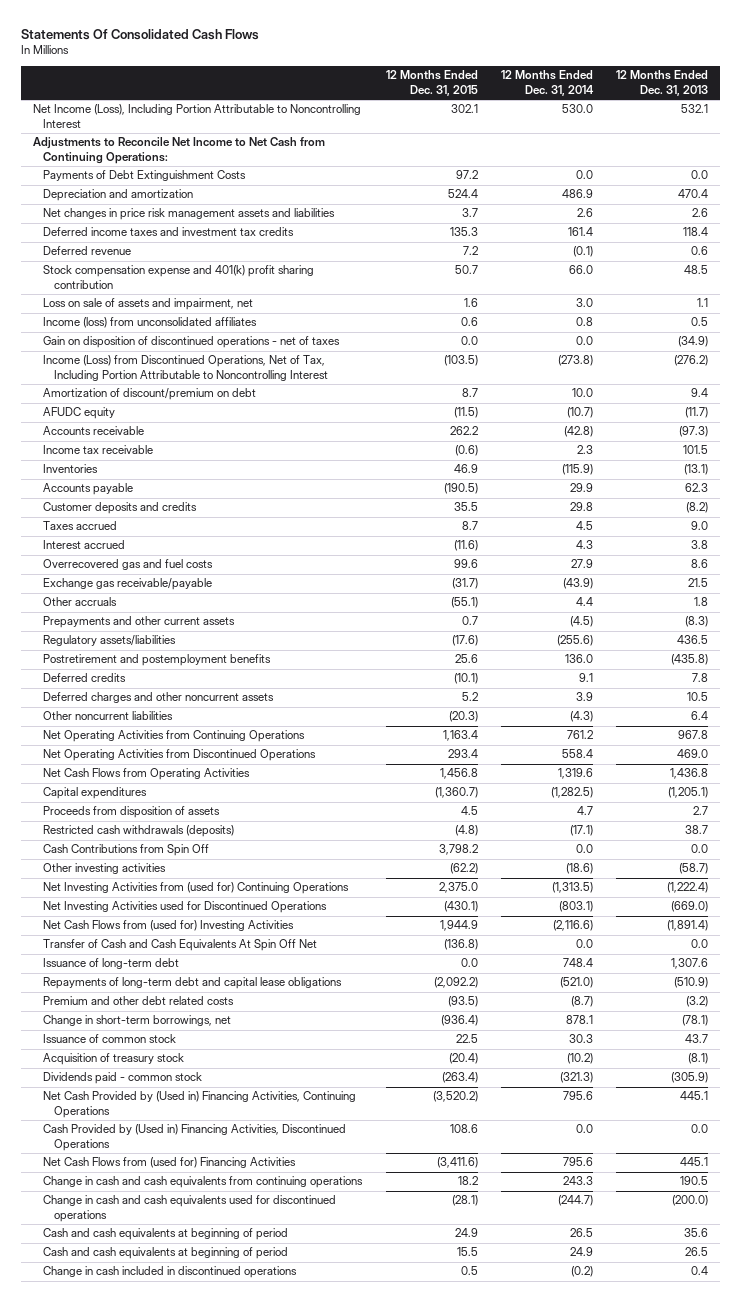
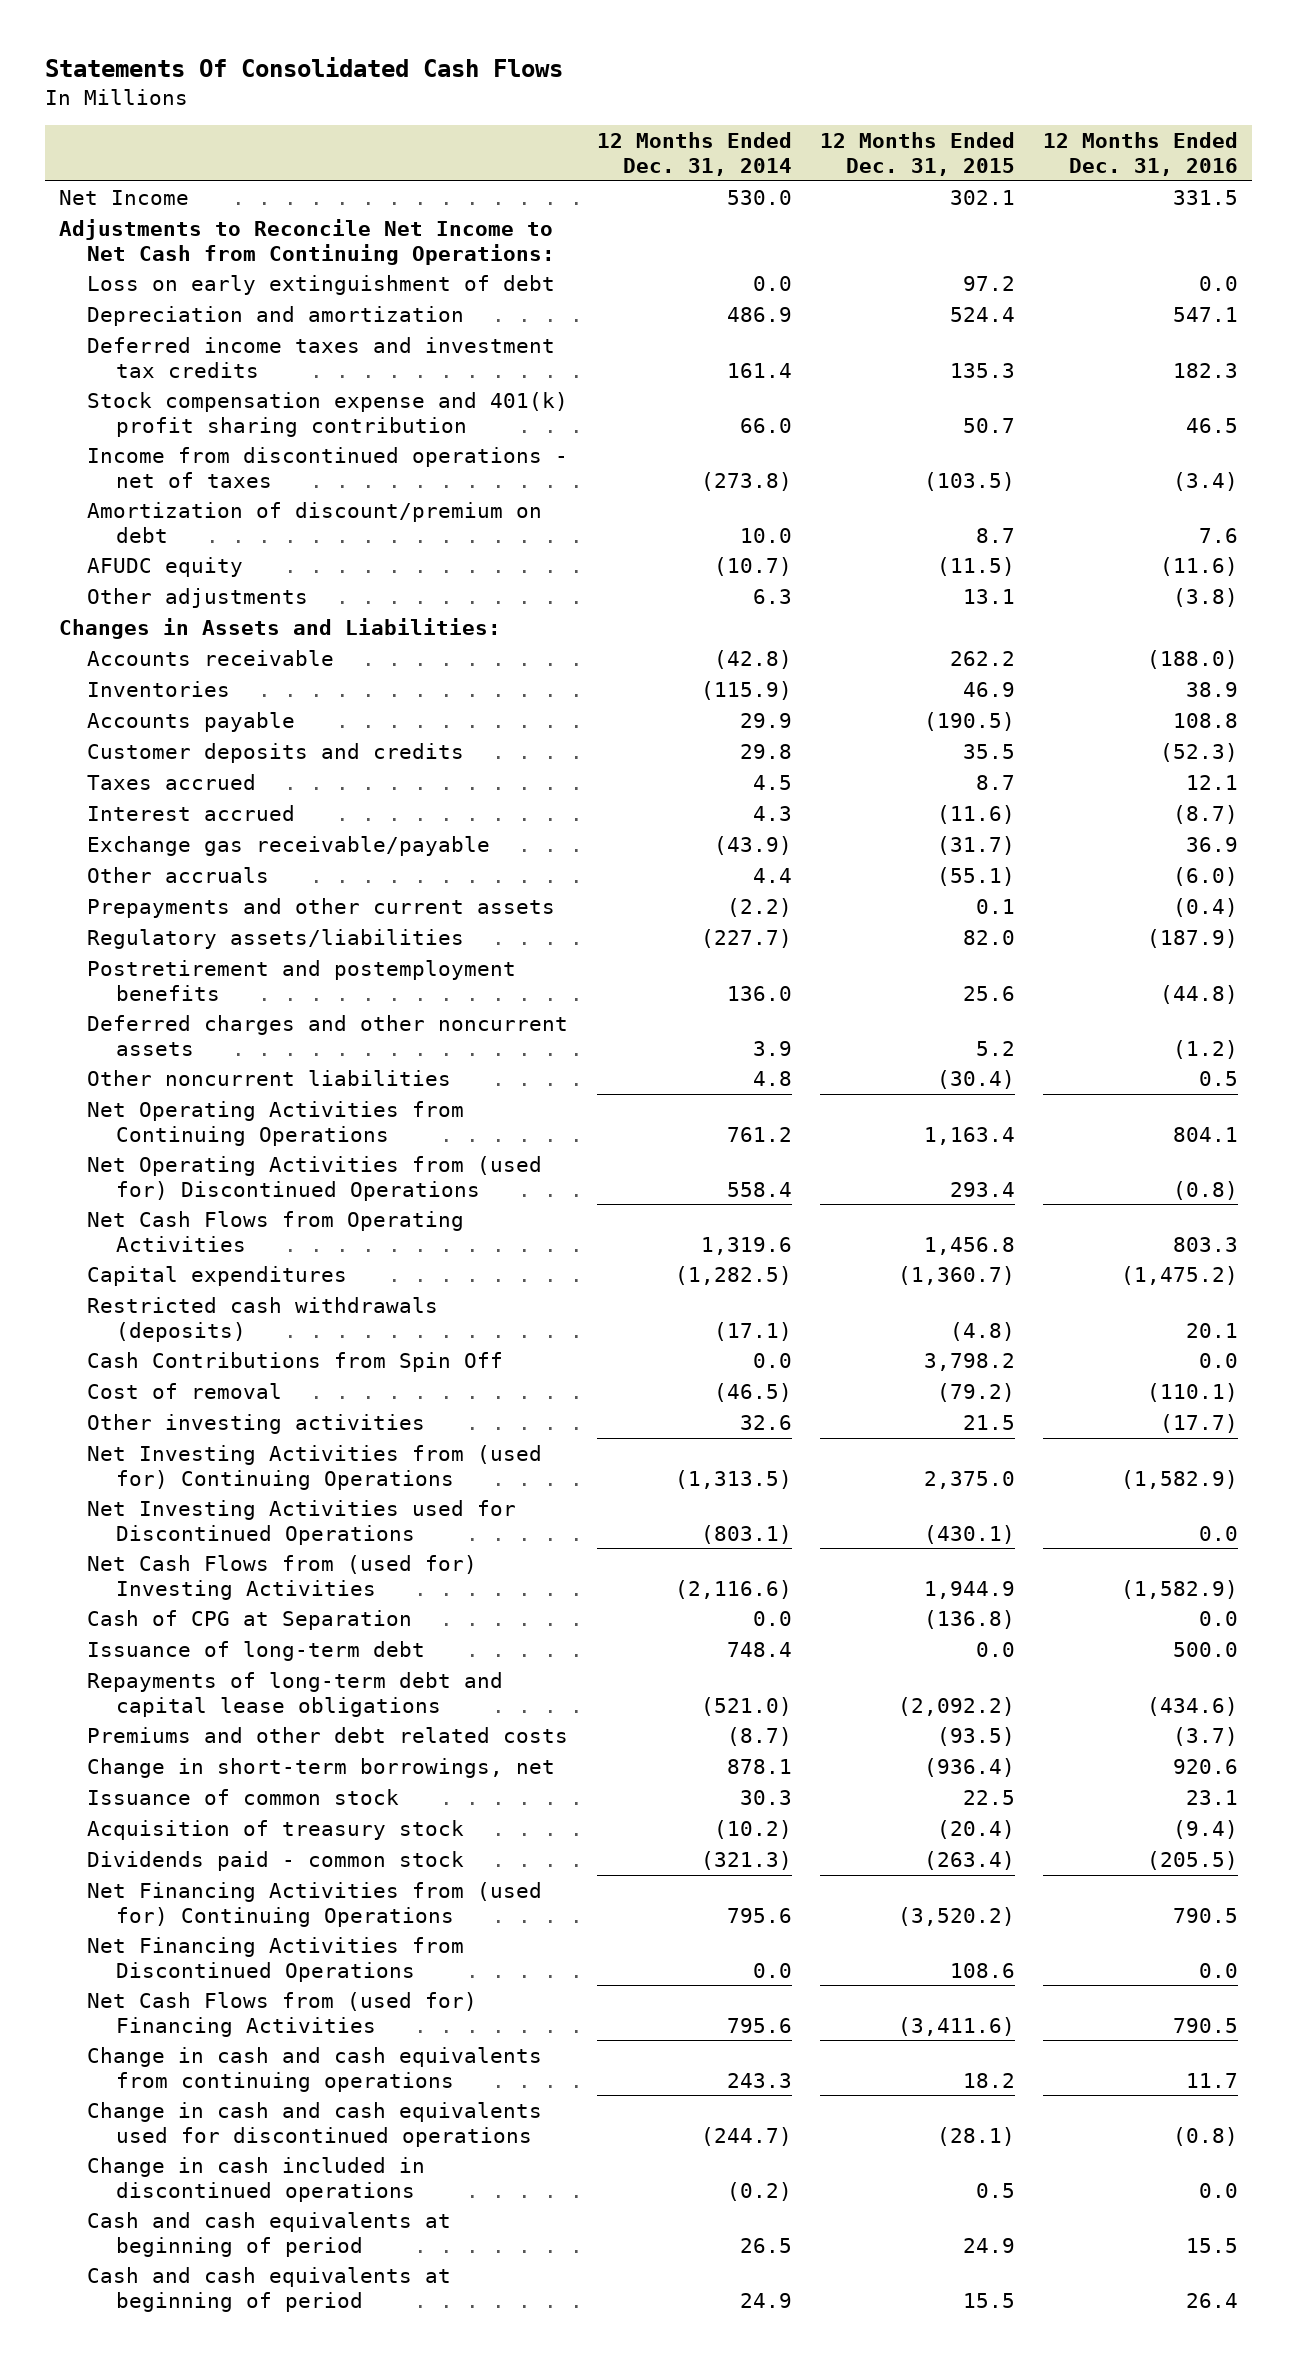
[616,70,709,97] 12 Months Ended Dec. 31, 2013 -> none
none -> [1042,132,1238,176] 12 Months Ended Dec. 31, 2016
[32,104,361,129] Net Income (Loss), Including Portion Attributable to Noncontrolling Interest -> [59,189,190,205] Net Income
[43,170,247,182] Payments of Debt Extinguishment Costs -> [87,274,556,295] Loss on early extinguishment of debt
[43,208,336,221] Net changes in price risk management assets and liabilities -> none
[43,246,132,256] Deferred revenue -> none
[43,298,254,311] Loss on sale of assets and impairment, net -> none
[43,317,258,329] Income (loss) from unconsolidated affiliates -> none
[43,336,341,349] Gain on disposition of discontinued operations - net of taxes -> none
[43,355,328,382] Income (Loss) from Discontinued Operations, Net of Tax, Including Portion Attributable to Noncontrolling Interest -> [87,446,569,488] Income from discontinued operations - net of taxes
none -> [87,587,309,608] Other adjustments
none -> [59,617,502,639] Changes in Assets and Liabilities:
[43,445,154,455] Income tax receivable -> none
[43,559,214,571] Overrecovered gas and fuel costs -> none
[461,616,478,626] 0.7 -> [975,898,1015,914] 0.1
[569,616,593,628] (4.5) -> [726,897,792,917] (2.2)
[451,635,478,647] (17.6) -> [962,929,1015,945] 82.0
[556,635,593,647] (255.6) -> [700,928,792,948] (227.7)
[43,673,127,683] Deferred credits -> none
[448,711,478,723] (20.3) -> [936,1069,1015,1089] (30.4)
[569,711,593,723] (4.3) -> [752,1070,792,1086] 4.8
[43,749,317,762] Net Operating Activities from Discontinued Operations -> [87,1155,543,1201] Net Operating Activities from (used for) Discontinued Operations
[43,806,221,819] Proceeds from disposition of assets -> none
none -> [87,1382,283,1399] Cost of removal
[449,863,478,875] (62.2) -> [962,1414,1015,1430] 21.5
[565,863,593,875] (18.6) -> [739,1414,792,1430] 32.6
[43,939,318,952] Transfer of Cash and Cash Equivalents At Spin Off Net -> [87,1609,413,1630] Cash of CPG at Separation
[43,996,235,1006] Premium and other debt related costs -> [87,1726,569,1743] Premiums and other debt related costs
[43,1091,357,1119] Net Cash Provided by (Used in) Financing Activities, Continuing Operations -> [87,1881,543,1927] Net Financing Activities from (used for) Continuing Operations
[43,1124,347,1152] Cash Provided by (Used in) Financing Activities, Discontinued Operations -> [87,1936,465,1982] Net Financing Activities from Discontinued Operations
[43,1266,298,1279] Change in cash included in discontinued operations -> [87,2156,426,2202] Change in cash included in discontinued operations

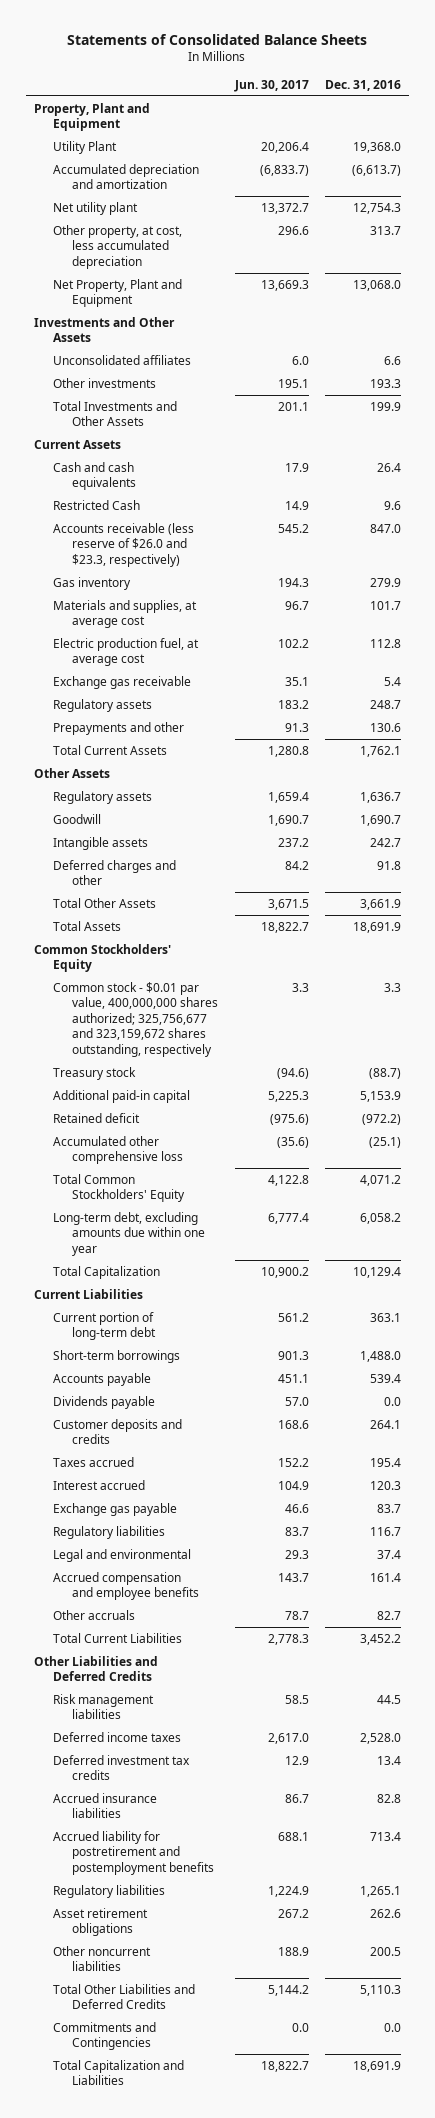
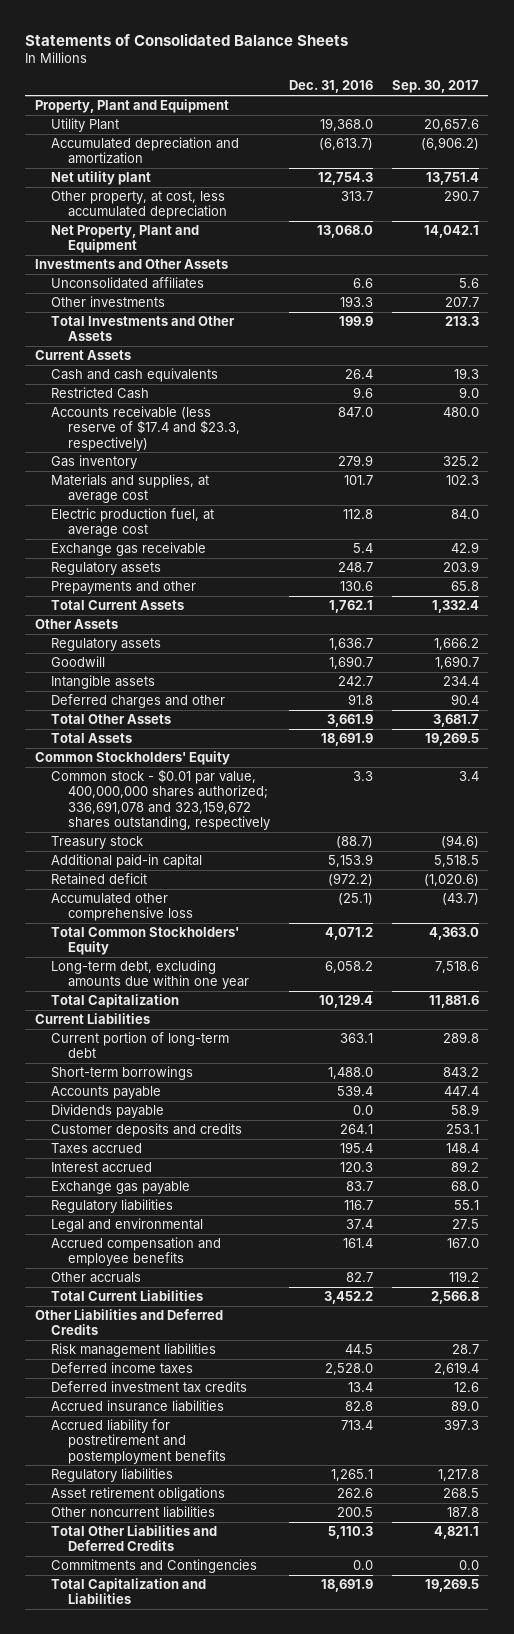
[233,79,309,92] Jun. 30, 2017 -> none
none -> [391,80,479,94] Sep. 30, 2017
[53,522,195,567] Accounts receivable (less reserve of $26.0 and $23.3, respectively) -> [51,406,240,451] Accounts receivable (less reserve of $17.4 and $23.3, respectively)
[53,981,219,1057] Common stock - $0.01 par value, 400,000,000 shares authorized; 325,756,677 and 323,159,672 shares outstanding, respectively -> [51,769,270,830] Common stock - $0.01 par value, 400,000,000 shares authorized; 336,691,078 and 323,159,672 shares outstanding, respectively

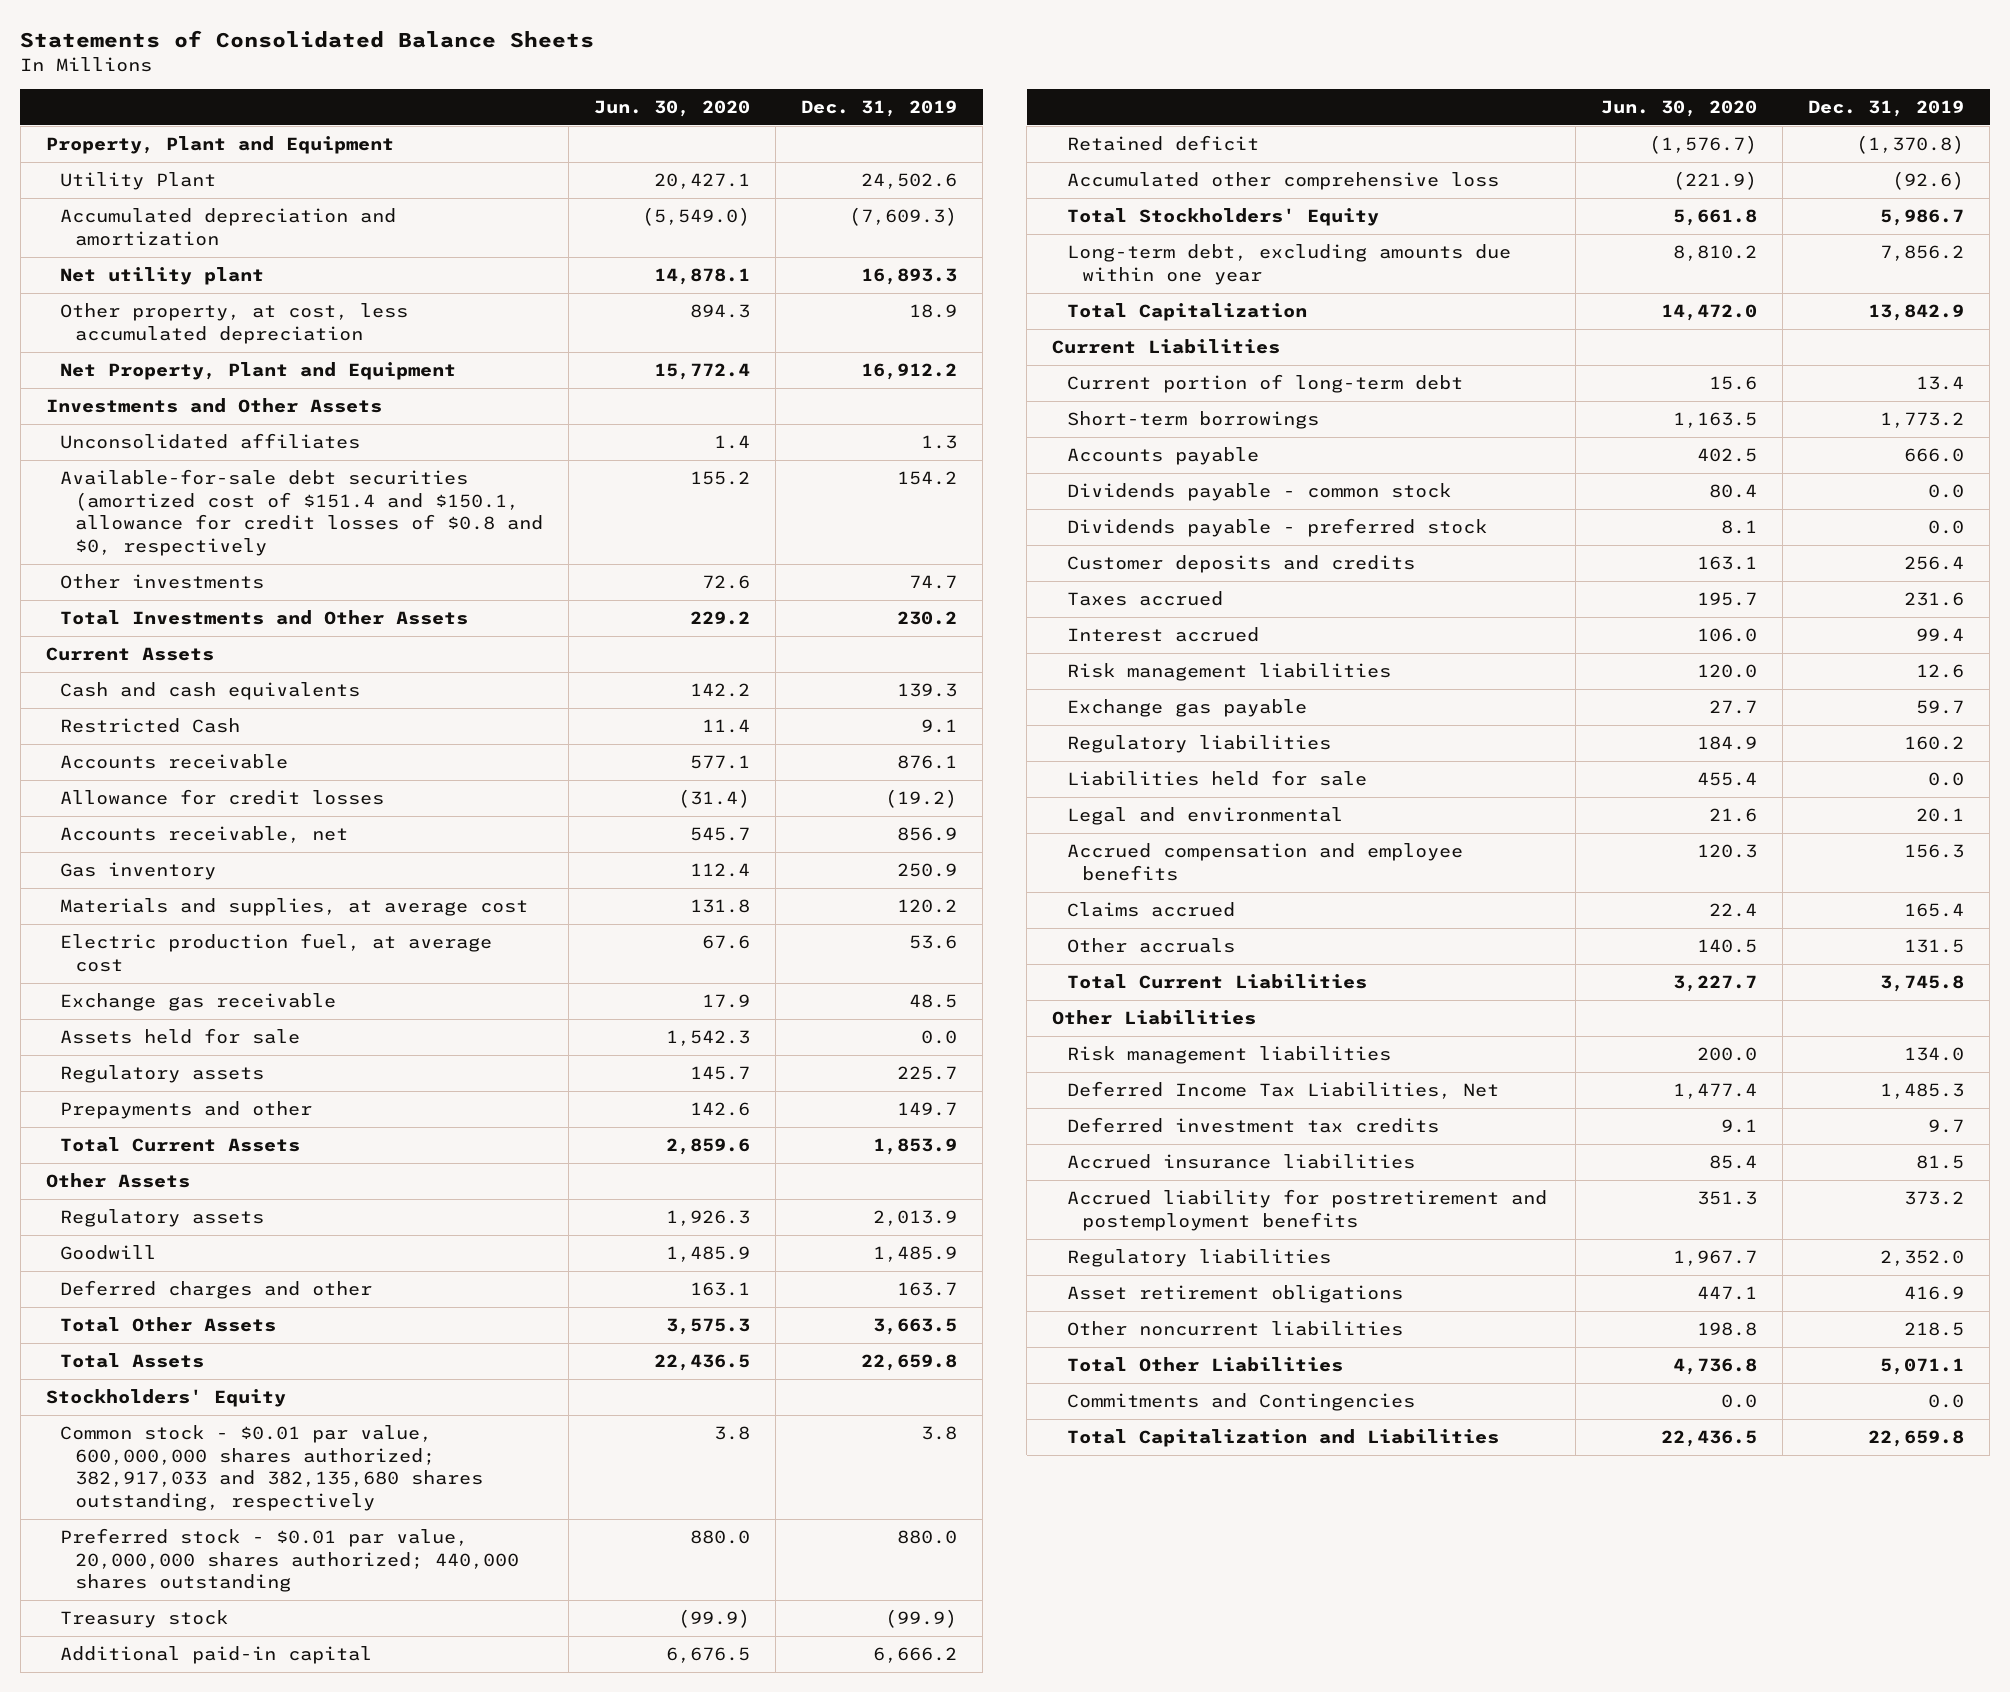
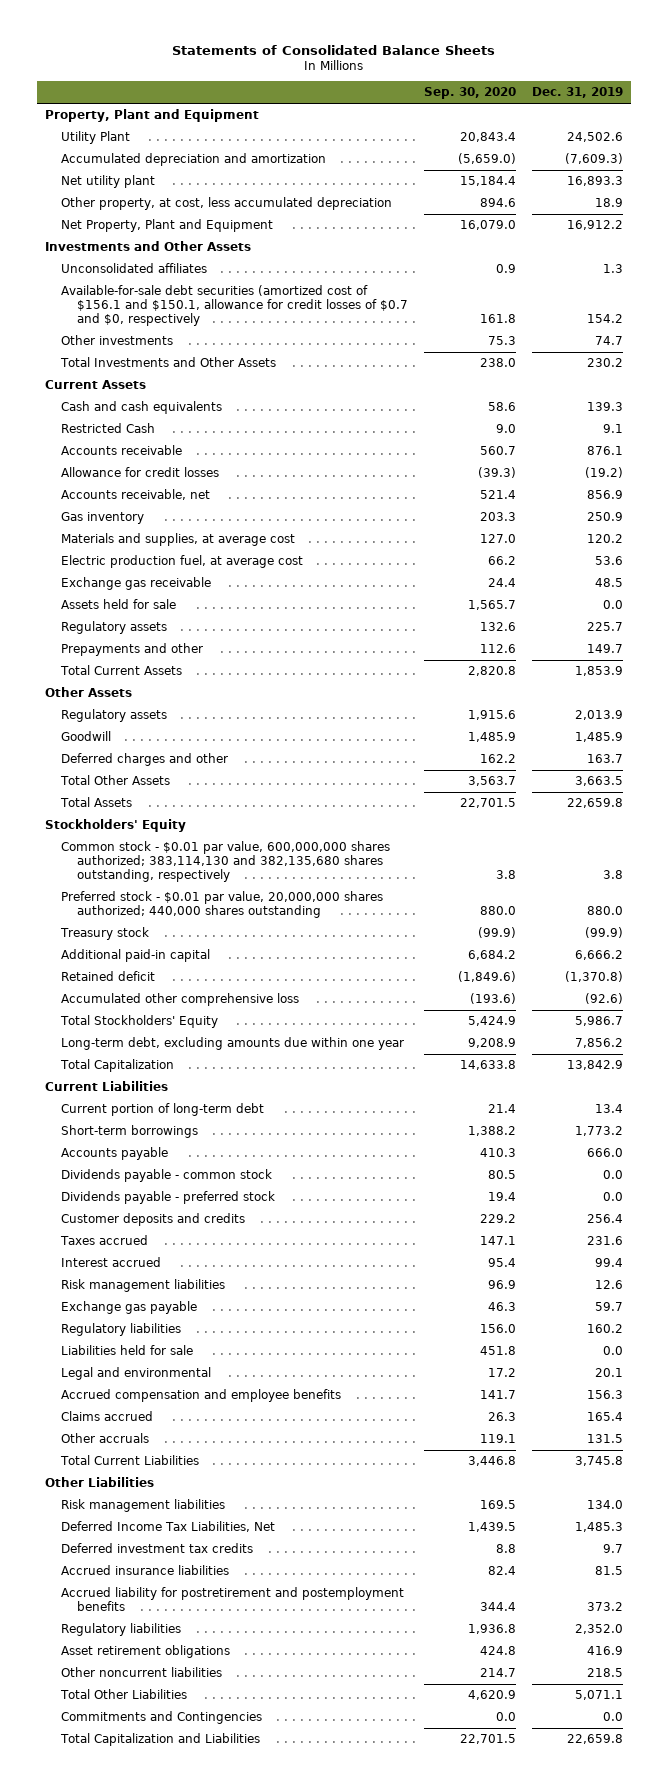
[594,99,751,117] Jun. 30, 2020 -> none
none -> [423,87,516,100] Sep. 30, 2020
[60,469,543,556] Available-for-sale debt securities (amortized cost of $151.4 and $150.1, allowance for credit losses of $0.8 and $0, respectively -> [61,284,408,327] Available-for-sale debt securities (amortized cost of $156.1 and $150.1, allowance for credit losses of $0.7 and $0, respectively
[60,1425,483,1511] Common stock - $0.01 par value, 600,000,000 shares authorized; 382,917,033 and 382,135,680 shares outstanding, respectively -> [61,840,391,883] Common stock - $0.01 par value, 600,000,000 shares authorized; 383,114,130 and 382,135,680 shares outstanding, respectively

